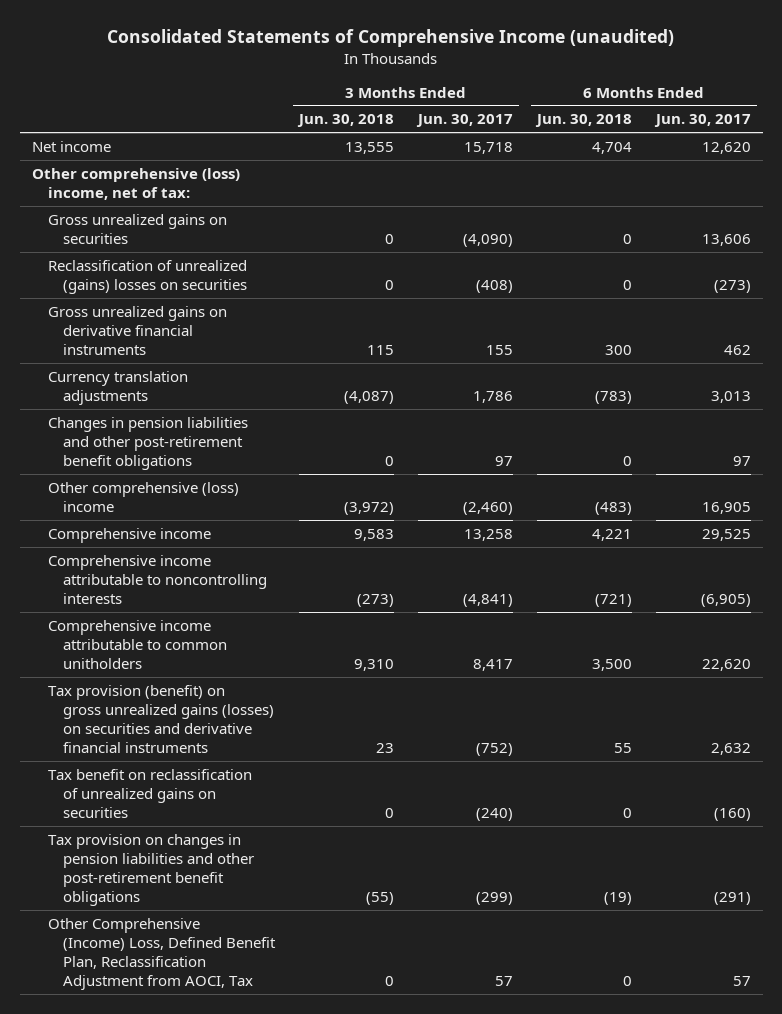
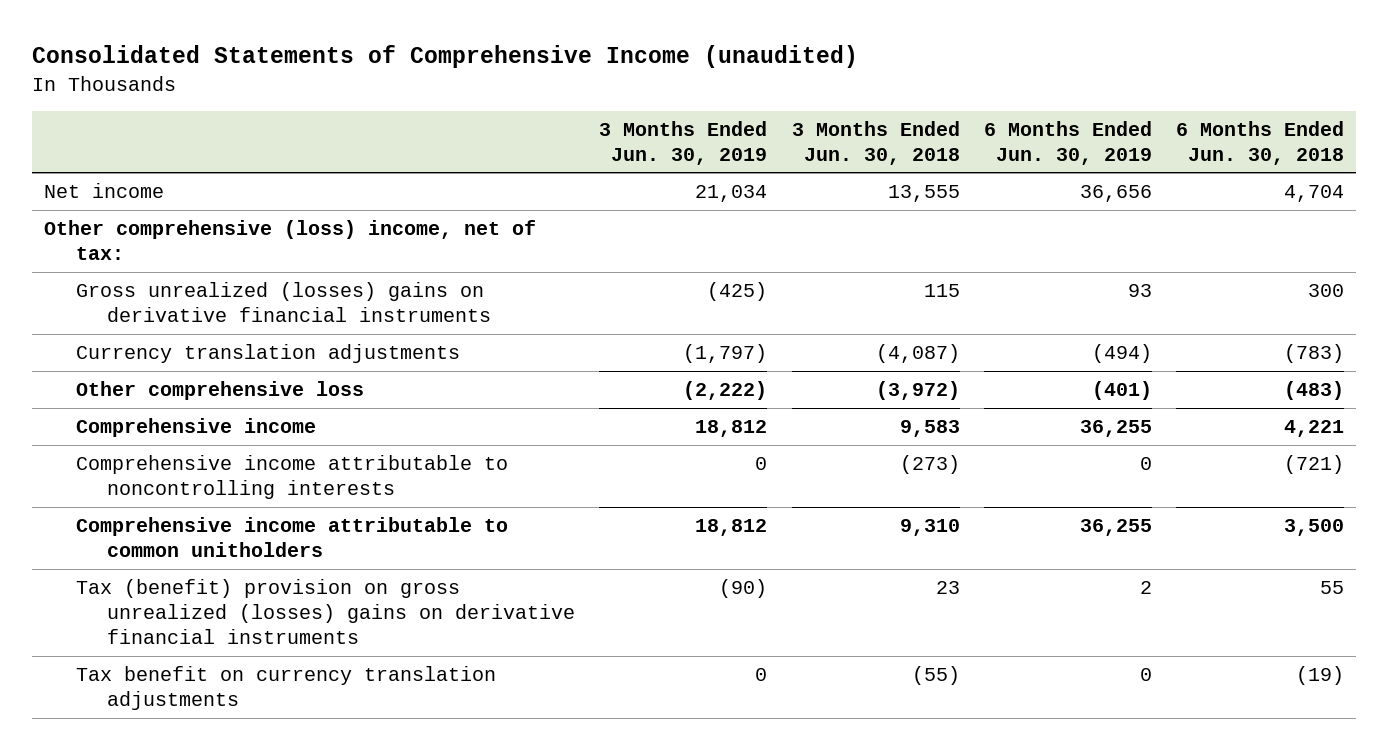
[416,114,514,128] Jun. 30, 2017 -> none
[653,114,751,128] Jun. 30, 2017 -> none
none -> [599,120,768,165] 3 Months Ended Jun. 30, 2019
none -> [983,120,1152,165] 6 Months Ended Jun. 30, 2019
[47,213,227,244] Gross unrealized gains on securities -> none
[47,259,248,294] Reclassification of unrealized (gains) losses on securities -> none
[47,305,227,355] Gross unrealized gains on derivative financial instruments -> [75,282,492,323] Gross unrealized (losses) gains on derivative financial instruments
[47,416,248,470] Changes in pension liabilities and other post-retirement benefit obligations -> none
[47,481,239,512] Other comprehensive (loss) income -> [75,381,364,401] Other comprehensive loss
[47,768,252,818] Tax benefit on reclassification of unrealized gains on securities -> none
[47,917,277,990] Other Comprehensive (Income) Loss, Defined Benefit Plan, Reclassification Adjustment from AOCI, Tax -> none
[47,684,275,753] Tax provision (benefit) on gross unrealized gains (losses) on securities and derivative financial instruments -> [75,579,576,644] Tax (benefit) provision on gross unrealized (losses) gains on derivative financial instruments
[47,833,255,906] Tax provision on changes in pension liabilities and other post-retirement benefit obligations -> [75,666,496,711] Tax benefit on currency translation adjustments

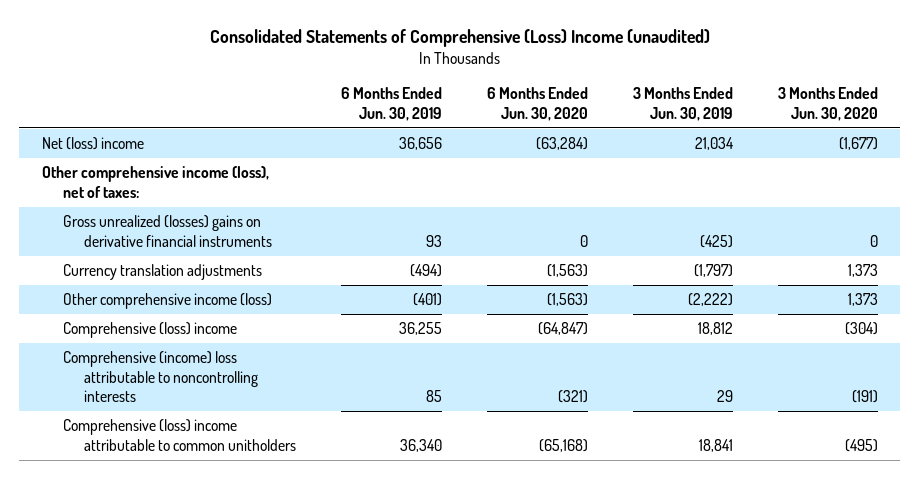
[32,45,859,69] Consolidated Statements of Comprehensive Income (unaudited) -> [209,29,710,48] Consolidated Statements of Comprehensive (Loss) Income (unaudited)
[791,120,960,165] 3 Months Ended Jun. 30, 2018 -> none
[1176,120,1345,165] 6 Months Ended Jun. 30, 2018 -> none
none -> [486,87,588,121] 6 Months Ended Jun. 30, 2020
none -> [777,87,878,121] 3 Months Ended Jun. 30, 2020
[44,183,165,199] Net income -> [41,137,144,151] Net (loss) income
[44,220,537,261] Other comprehensive (loss) income, net of tax: -> [41,166,269,198] Other comprehensive income (loss), net of taxes:
[75,579,576,644] Tax (benefit) provision on gross unrealized (losses) gains on derivative financial instruments -> none
[75,666,496,711] Tax benefit on currency translation adjustments -> none
[75,381,364,401] Other comprehensive loss -> [62,293,272,310] Other comprehensive income (loss)
[75,418,316,438] Comprehensive income -> [62,322,237,339] Comprehensive (loss) income
[75,455,508,500] Comprehensive income attributable to noncontrolling interests -> [62,351,258,402] Comprehensive (income) loss attributable to noncontrolling interests
[755,457,768,471] 0 -> [716,389,733,402] 29
[1139,457,1152,471] 0 -> [425,389,442,402] 85
[75,517,508,558] Comprehensive income attributable to common unitholders -> [62,419,296,451] Comprehensive (loss) income attributable to common unitholders
[695,519,768,537] 18,812 -> [698,438,733,452] 18,841
[1079,519,1152,537] 36,255 -> [399,438,442,452] 36,340

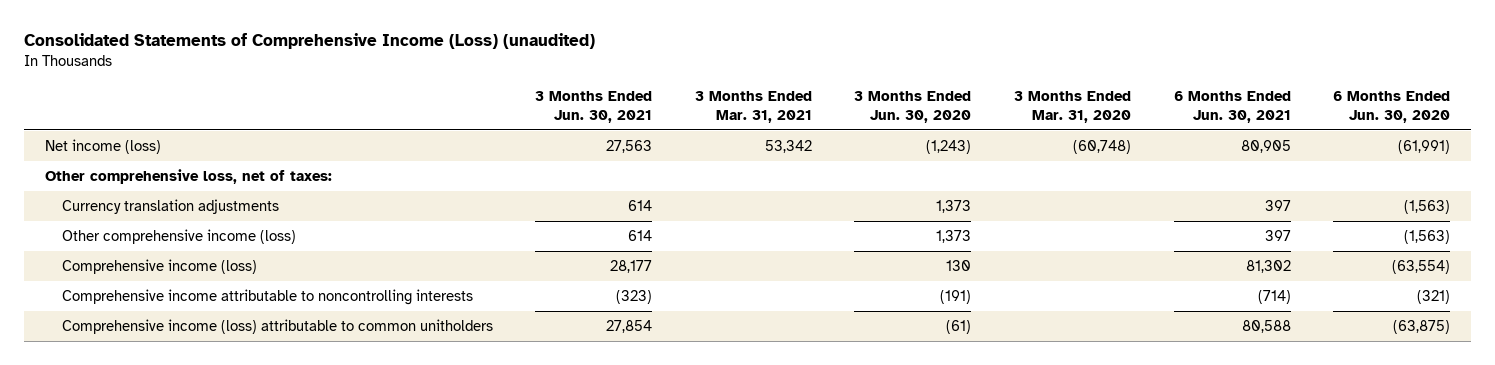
[209,29,710,48] Consolidated Statements of Comprehensive (Loss) Income (unaudited) -> [23,33,595,50] Consolidated Statements of Comprehensive Income (Loss) (unaudited)
[340,87,442,121] 6 Months Ended Jun. 30, 2019 -> none
[632,87,733,121] 3 Months Ended Jun. 30, 2019 -> none
none -> [535,90,653,123] 3 Months Ended Jun. 30, 2021
none -> [694,90,812,123] 3 Months Ended Mar. 31, 2021
none -> [1013,90,1131,123] 3 Months Ended Mar. 31, 2020
none -> [1173,90,1291,123] 6 Months Ended Jun. 30, 2021
[62,215,272,247] Gross unrealized (losses) gains on derivative financial instruments -> none
[41,137,144,151] Net (loss) income -> [44,138,161,154] Net income (loss)
[535,137,588,151] (63,284) -> [1398,139,1451,154] (61,991)
[838,137,878,151] (1,677) -> [926,139,972,154] (1,243)
[41,166,269,198] Other comprehensive income (loss), net of taxes: -> [44,168,332,184] Other comprehensive loss, net of taxes:
[62,322,237,339] Comprehensive (loss) income -> [61,258,257,274] Comprehensive income (loss)
[537,322,588,336] (64,847) -> [1392,259,1451,274] (63,554)
[844,322,878,336] (304) -> [946,259,972,271] 130
[62,351,258,402] Comprehensive (income) loss attributable to noncontrolling interests -> [61,288,473,305] Comprehensive income attributable to noncontrolling interests
[62,419,296,451] Comprehensive (loss) income attributable to common unitholders -> [61,318,493,334] Comprehensive income (loss) attributable to common unitholders
[538,438,588,452] (65,168) -> [1393,319,1451,334] (63,875)
[844,438,878,452] (495) -> [946,319,972,334] (61)

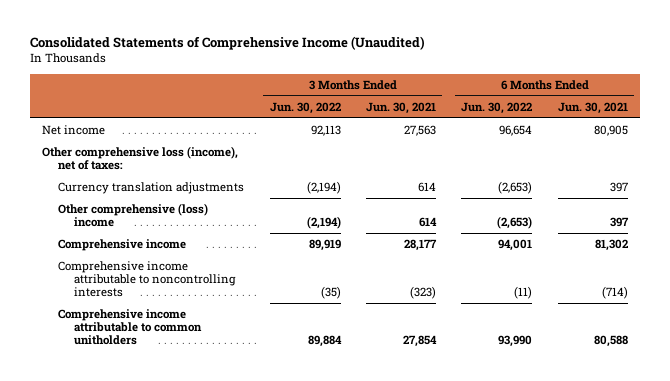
[23,33,595,50] Consolidated Statements of Comprehensive Income (Loss) (unaudited) -> [29,36,425,51] Consolidated Statements of Comprehensive Income (Unaudited)
[694,90,812,123] 3 Months Ended Mar. 31, 2021 -> none
[854,90,972,123] 3 Months Ended Jun. 30, 2020 -> none
[1013,90,1131,123] 3 Months Ended Mar. 31, 2020 -> none
[1333,90,1451,123] 6 Months Ended Jun. 30, 2020 -> none
none -> [269,101,341,114] Jun. 30, 2022
none -> [461,101,533,114] Jun. 30, 2022
[44,138,161,154] Net income (loss) -> [42,125,106,136] Net income
[44,168,332,184] Other comprehensive loss, net of taxes: -> [42,146,239,171] Other comprehensive loss (income), net of taxes:
[61,228,296,244] Other comprehensive income (loss) -> [58,203,209,228] Other comprehensive (loss) income
[61,258,257,274] Comprehensive income (loss) -> [58,239,187,252] Comprehensive income
[61,318,493,334] Comprehensive income (loss) attributable to common unitholders -> [58,309,203,346] Comprehensive income attributable to common unitholders

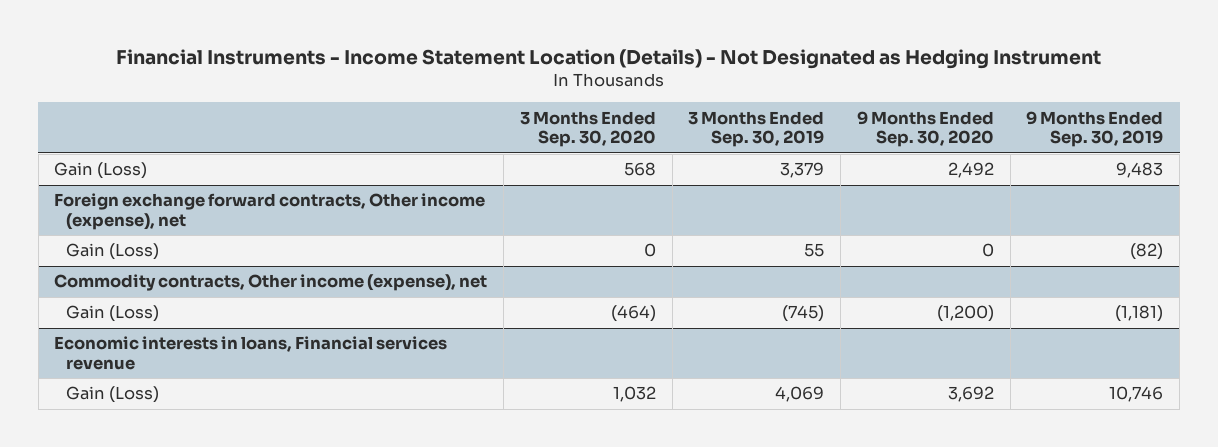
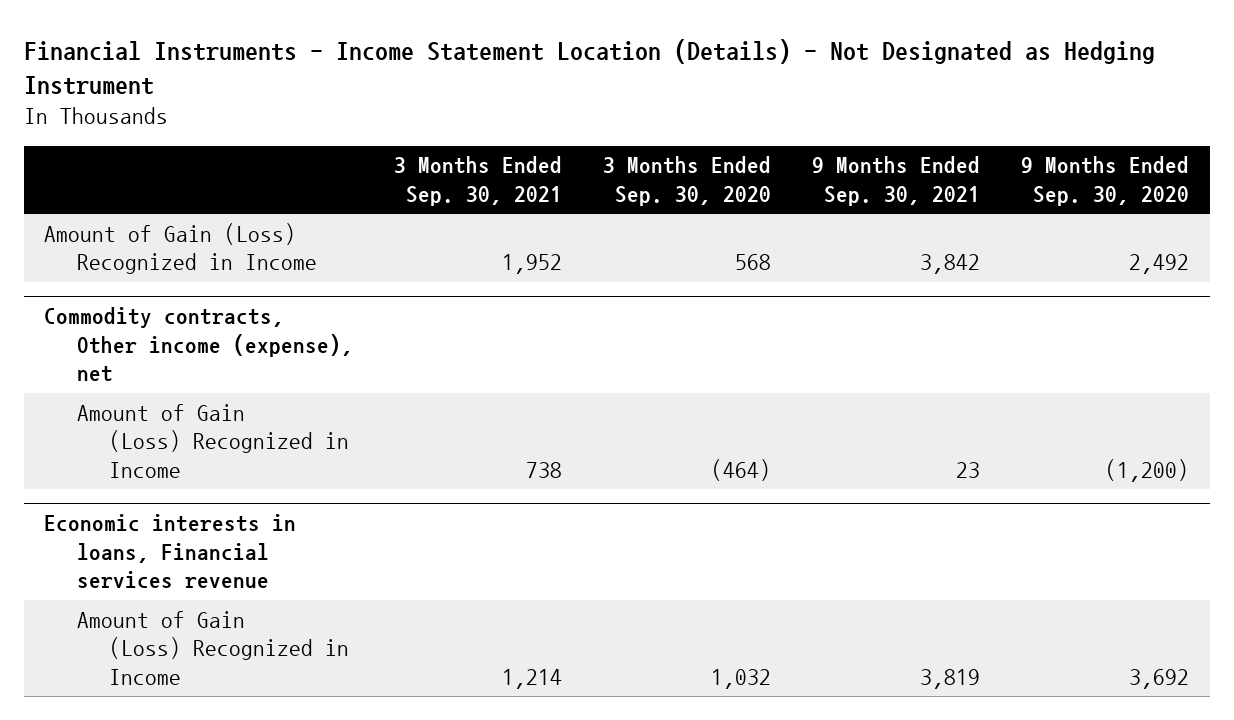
[688,110,825,148] 3 Months Ended Sep. 30, 2019 -> none
[1026,110,1164,148] 9 Months Ended Sep. 30, 2019 -> none
none -> [393,156,562,206] 3 Months Ended Sep. 30, 2021
none -> [812,156,981,206] 9 Months Ended Sep. 30, 2021
[54,193,486,231] Foreign exchange forward contracts, Other income (expense), net -> none
[66,243,160,261] Gain (Loss) -> none
[54,162,148,180] Gain (Loss) -> [44,222,317,275] Amount of Gain (Loss) Recognized in Income
[66,305,160,323] Gain (Loss) -> [76,403,349,479] Amount of Gain (Loss) Recognized in Income
[66,386,160,404] Gain (Loss) -> [76,610,349,686] Amount of Gain (Loss) Recognized in Income

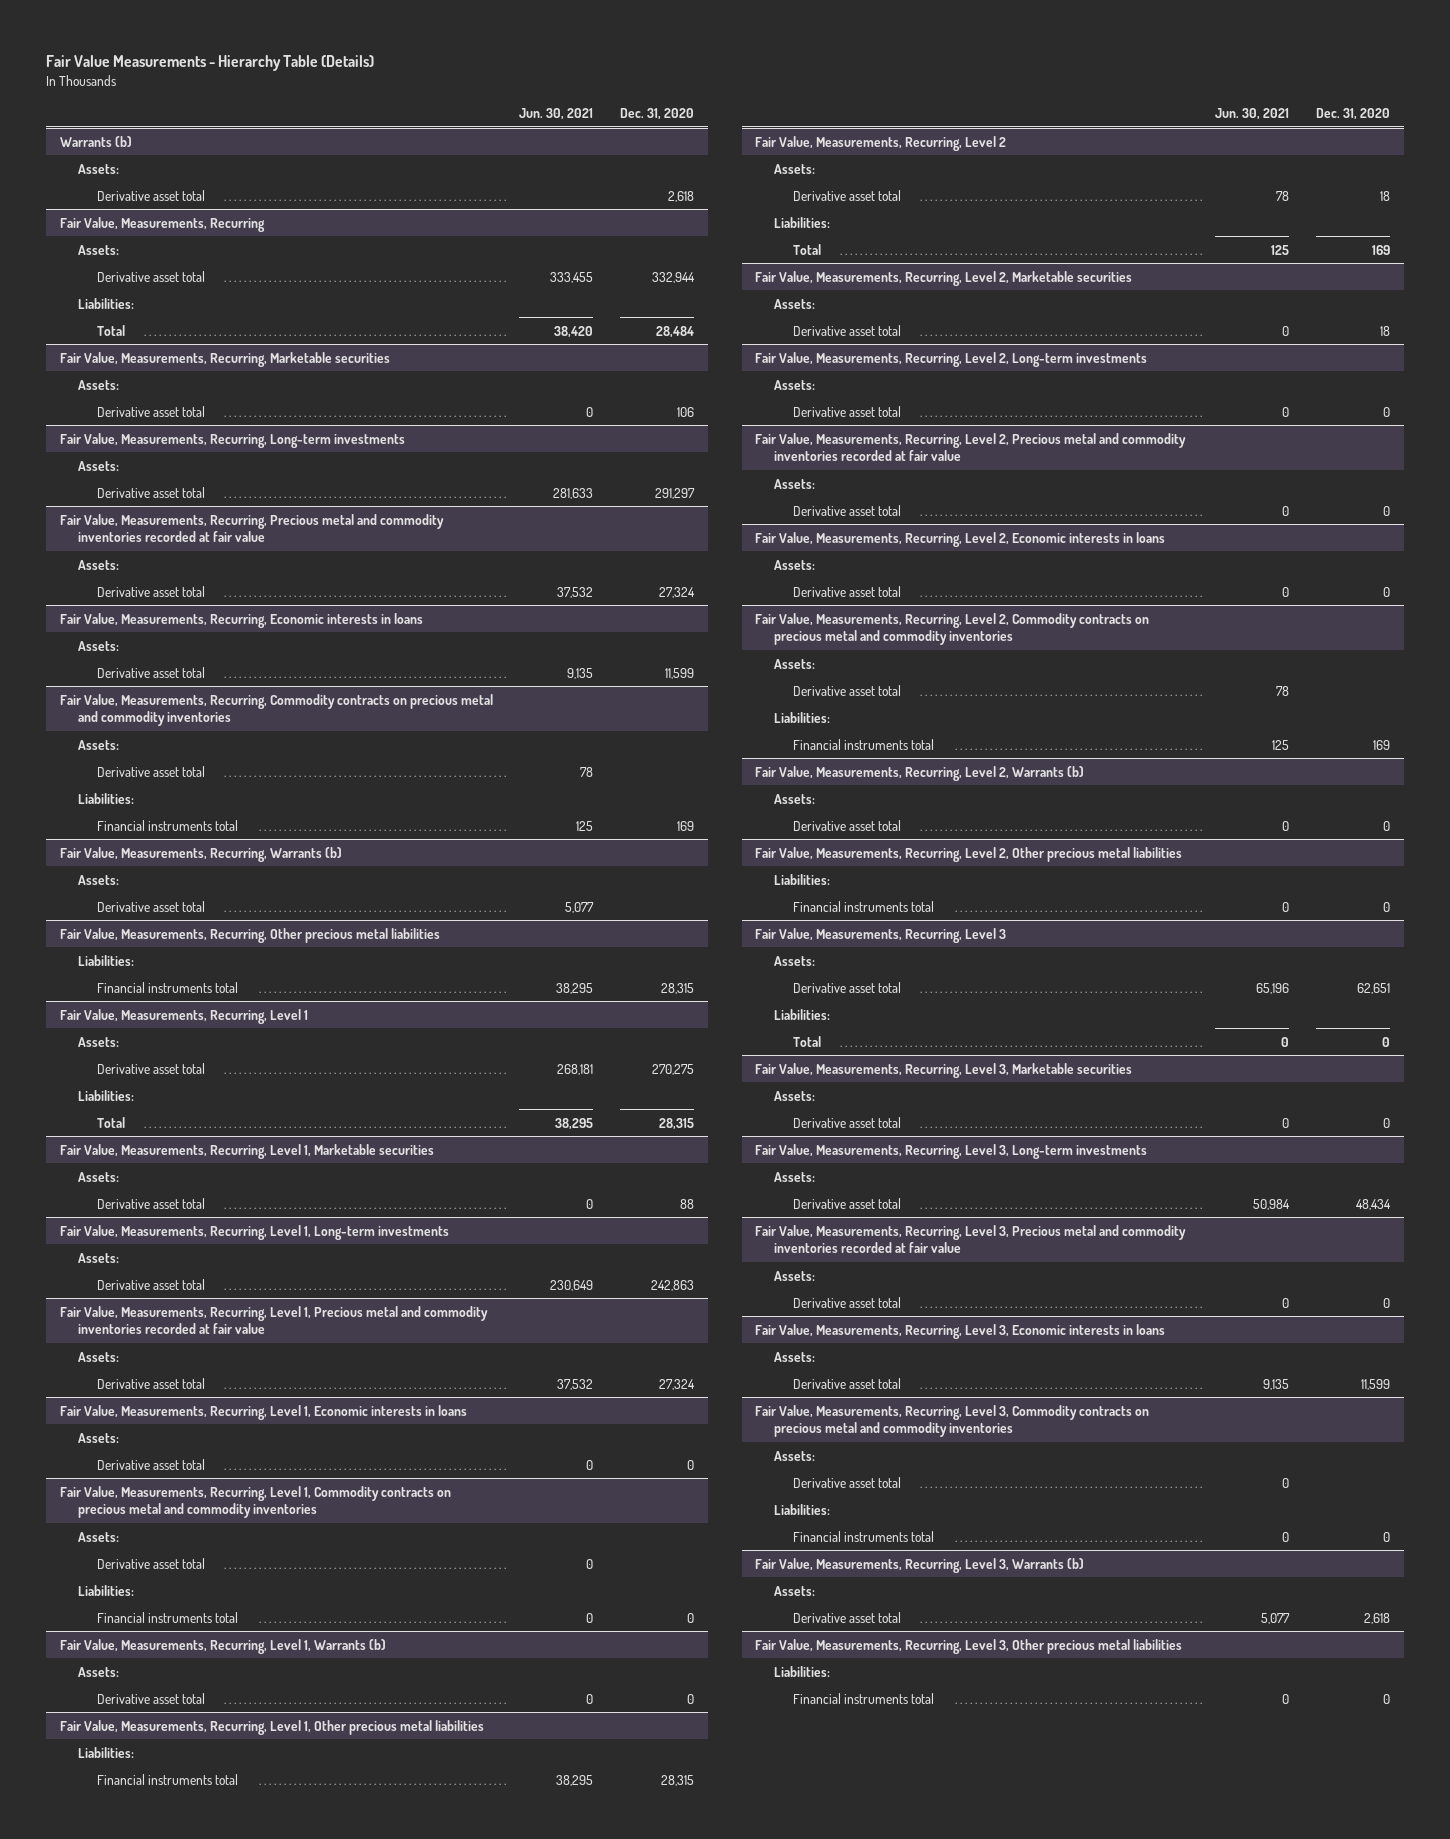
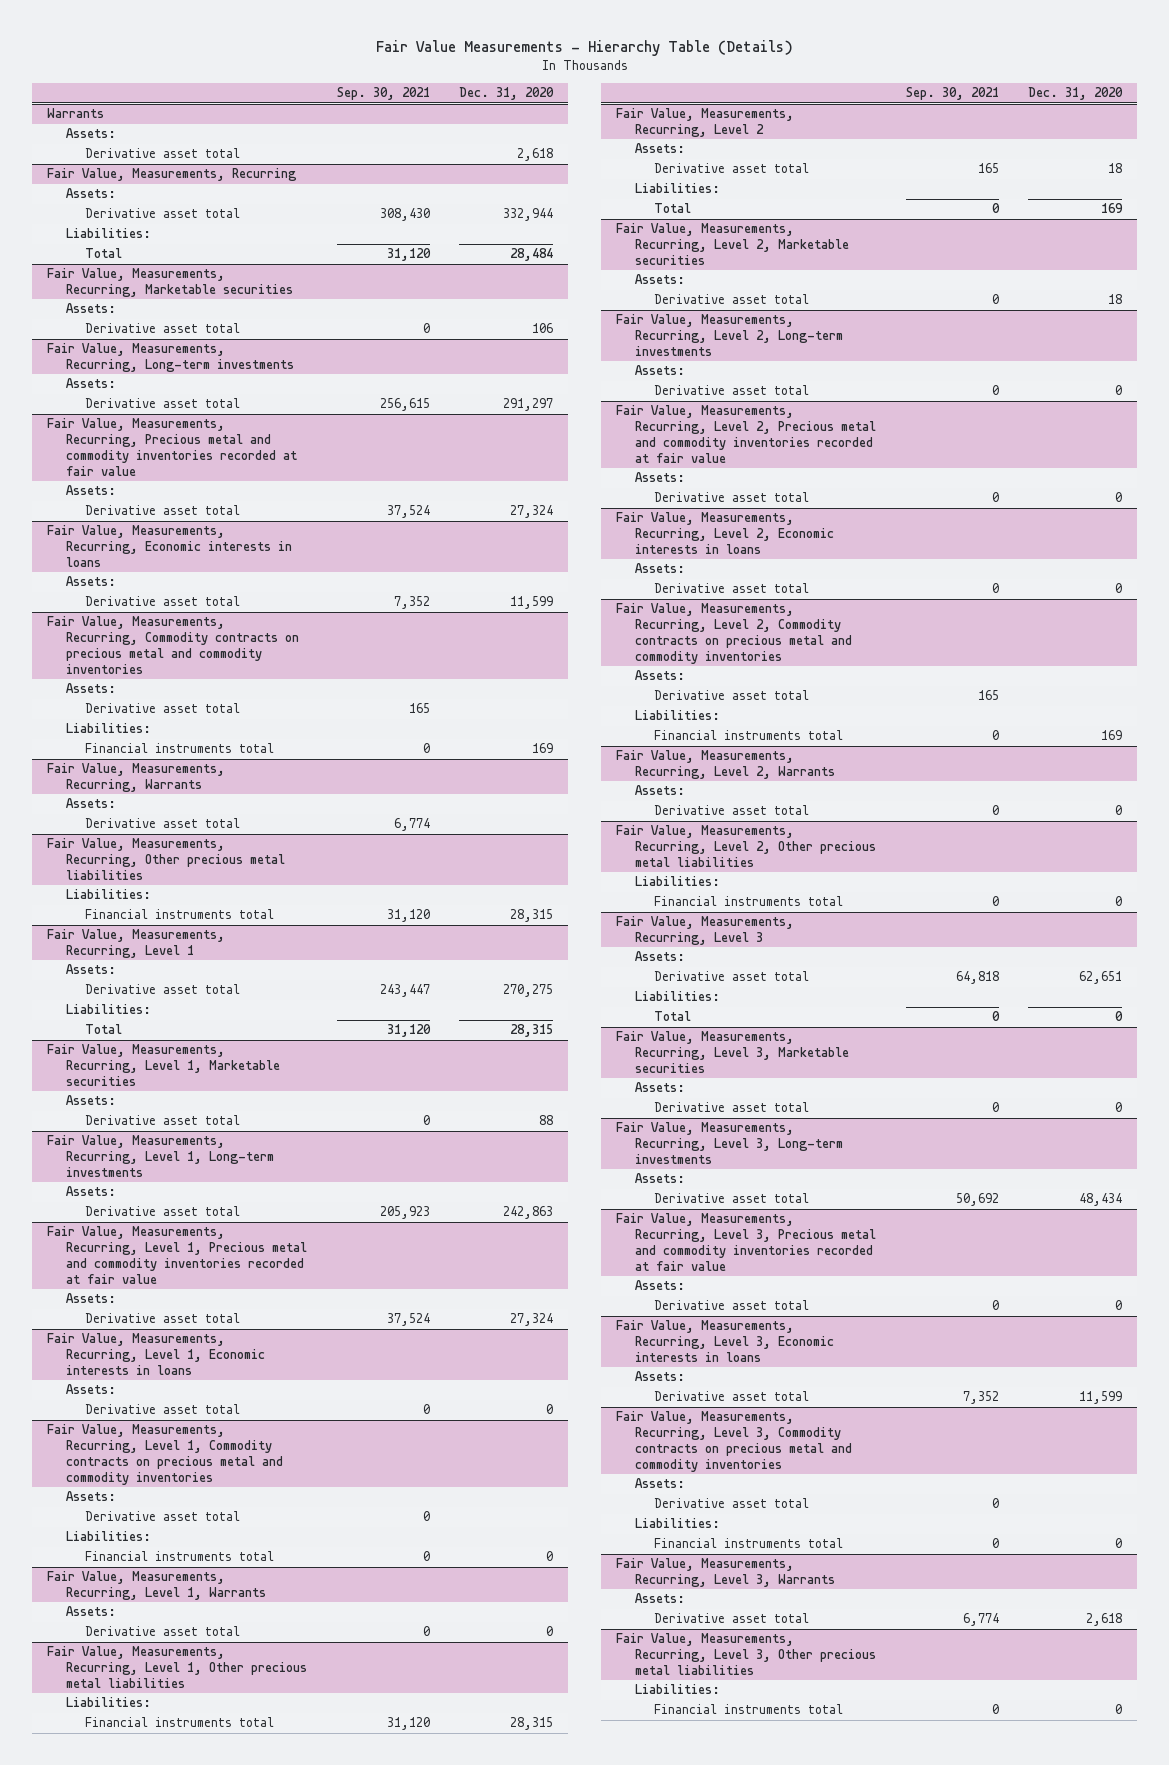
[519,107,594,120] Jun. 30, 2021 -> none
none -> [336,87,430,101] Sep. 30, 2021
[59,135,132,147] Warrants (b) -> [47,108,105,119] Warrants
[59,846,342,862] Fair Value, Measurements, Recurring, Warrants (b) -> [47,763,226,793] Fair Value, Measurements, Recurring, Warrants
[59,1638,386,1654] Fair Value, Measurements, Recurring, Level 1, Warrants (b) -> [47,1571,267,1601] Fair Value, Measurements, Recurring, Level 1, Warrants
[755,765,1085,781] Fair Value, Measurements, Recurring, Level 2, Warrants (b) -> [615,750,835,780] Fair Value, Measurements, Recurring, Level 2, Warrants
[755,1557,1085,1573] Fair Value, Measurements, Recurring, Level 3, Warrants (b) -> [615,1558,835,1588] Fair Value, Measurements, Recurring, Level 3, Warrants

